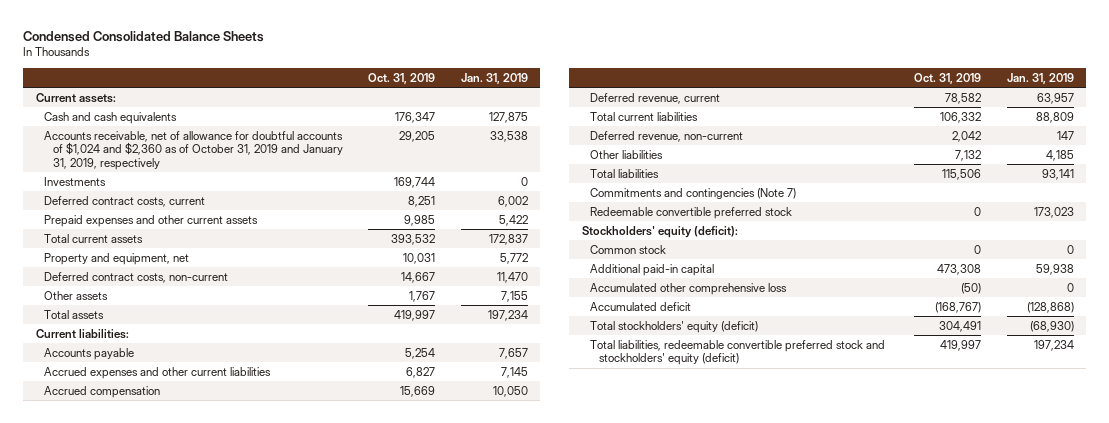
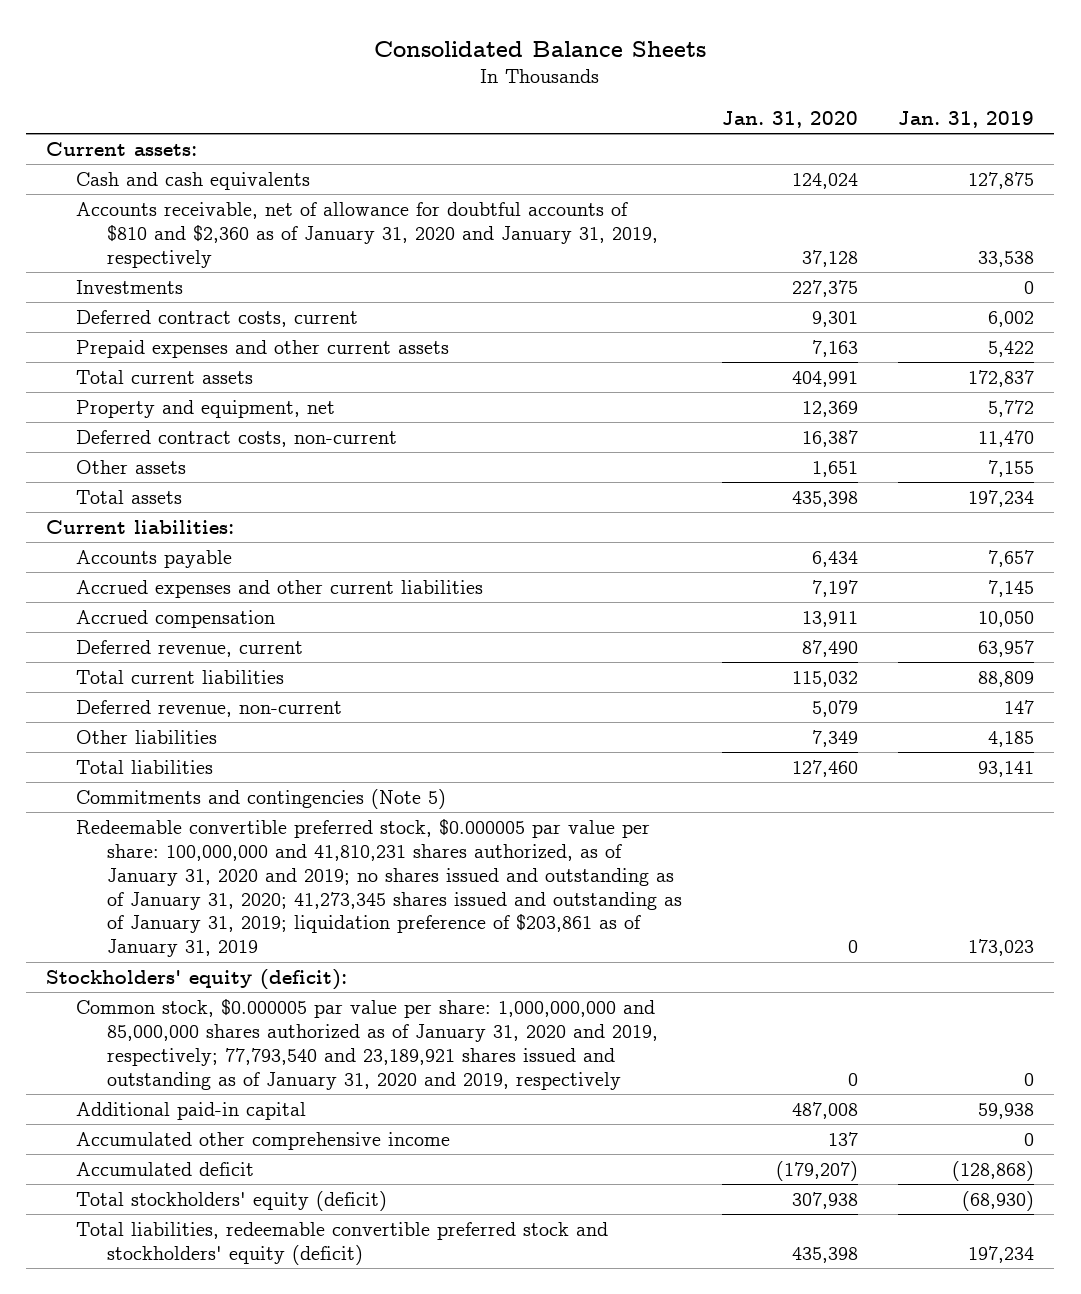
[23,30,265,42] Condensed Consolidated Balance Sheets -> [374,40,707,57] Consolidated Balance Sheets
[368,72,436,84] Oct. 31, 2019 -> none
none -> [721,110,858,128] Jan. 31, 2020
[44,130,344,170] Accounts receivable, net of allowance for doubtful accounts of $1,024 and $2,360 as of October 31, 2019 and January 31, 2019, respectively -> [76,201,658,268] Accounts receivable, net of allowance for doubtful accounts of $810 and $2,360 as of January 31, 2020 and January 31, 2019, respectively
[590,187,797,199] Commitments and contingencies (Note 7) -> [76,788,447,809] Commitments and contingencies (Note 5)
[590,206,793,219] Redeemable convertible preferred stock -> [76,818,682,958] Redeemable convertible preferred stock, $0.000005 par value per share: 100,000,000 and 41,810,231 shares authorized, as of January 31, 2020 and 2019; no shares issued and outstanding as of January 31, 2020; 41,273,345 shares issued and outstanding as of January 31, 2019; liquidation preference of $203,861 as of January 31, 2019
[590,244,667,254] Common stock -> [76,998,658,1090] Common stock, $0.000005 par value per share: 1,000,000,000 and 85,000,000 shares authorized as of January 31, 2020 and 2019, respectively; 77,793,540 and 23,189,921 shares issued and outstanding as of January 31, 2020 and 2019, respectively
[590,282,788,295] Accumulated other comprehensive loss -> [76,1131,451,1150] Accumulated other comprehensive income

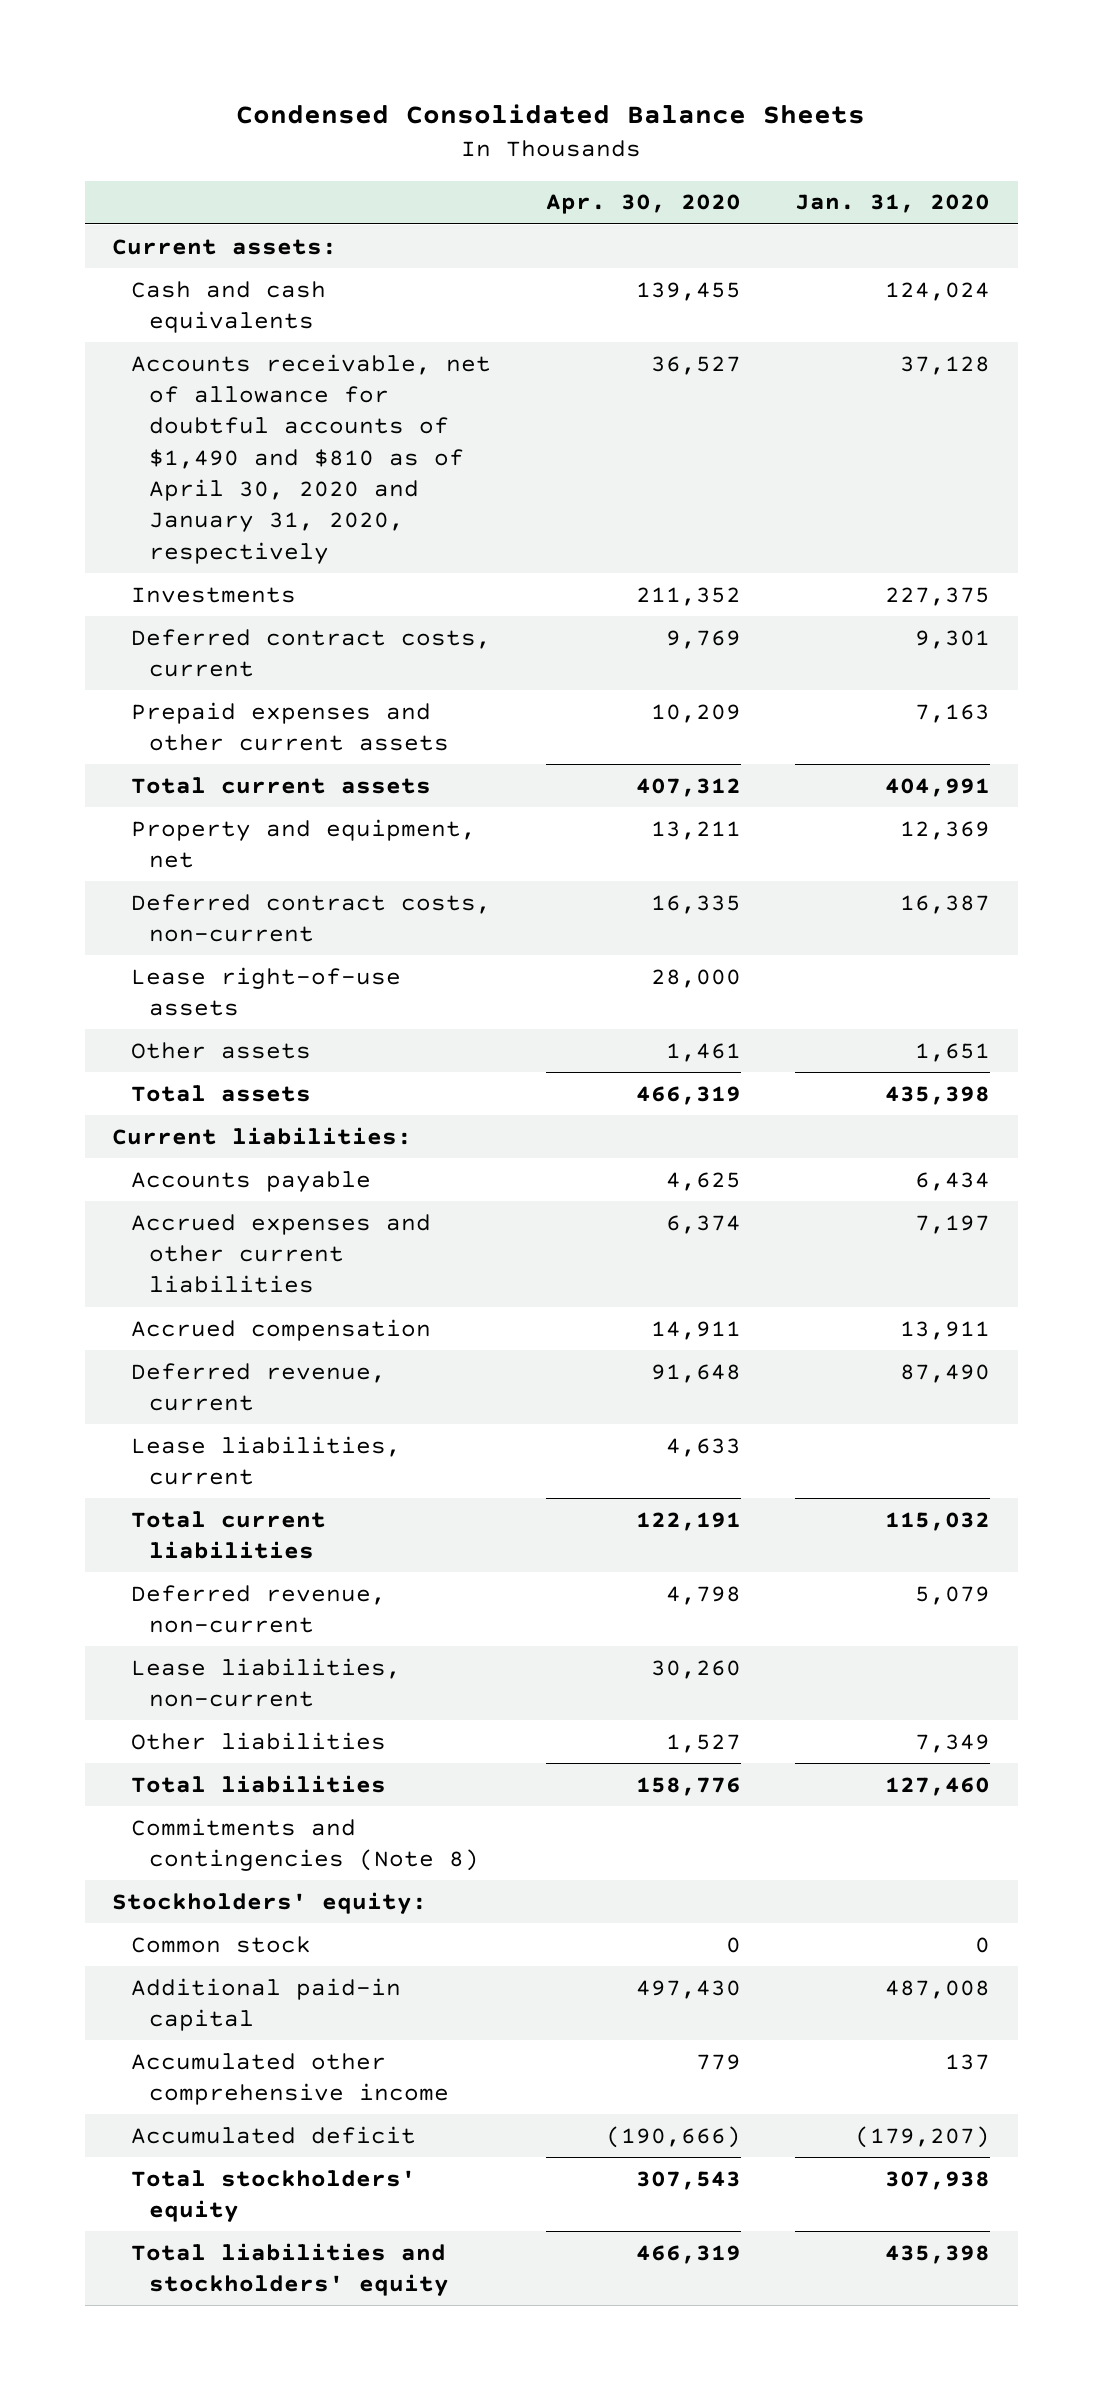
[374,40,707,57] Consolidated Balance Sheets -> [236,104,866,125] Condensed Consolidated Balance Sheets
[898,110,1035,128] Jan. 31, 2019 -> none
none -> [545,194,741,215] Apr. 30, 2020
[76,201,658,268] Accounts receivable, net of allowance for doubtful accounts of $810 and $2,360 as of January 31, 2020 and January 31, 2019, respectively -> [130,353,491,564] Accounts receivable, net of allowance for doubtful accounts of $1,490 and $810 as of April 30, 2020 and January 31, 2020, respectively
none -> [130,966,401,1017] Lease right-of-use assets
none -> [130,1435,401,1486] Lease liabilities, current
none -> [130,1657,401,1708] Lease liabilities, non-current
[76,818,682,958] Redeemable convertible preferred stock, $0.000005 par value per share: 100,000,000 and 41,810,231 shares authorized, as of January 31, 2020 and 2019; no shares issued and outstanding as of January 31, 2020; 41,273,345 shares issued and outstanding as of January 31, 2019; liquidation preference of $203,861 as of January 31, 2019 -> none
[76,788,447,809] Commitments and contingencies (Note 5) -> [130,1817,480,1872] Commitments and contingencies (Note 8)
[46,968,348,990] Stockholders' equity (deficit): -> [112,1891,428,1914] Stockholders' equity:
[76,998,658,1090] Common stock, $0.000005 par value per share: 1,000,000,000 and 85,000,000 shares authorized as of January 31, 2020 and 2019, respectively; 77,793,540 and 23,189,921 shares issued and outstanding as of January 31, 2020 and 2019, respectively -> [130,1935,311,1953] Common stock
[76,1190,388,1211] Total stockholders' equity (deficit) -> [130,2169,416,2223] Total stockholders' equity
[76,1221,609,1265] Total liabilities, redeemable convertible preferred stock and stockholders' equity (deficit) -> [130,2242,450,2297] Total liabilities and stockholders' equity

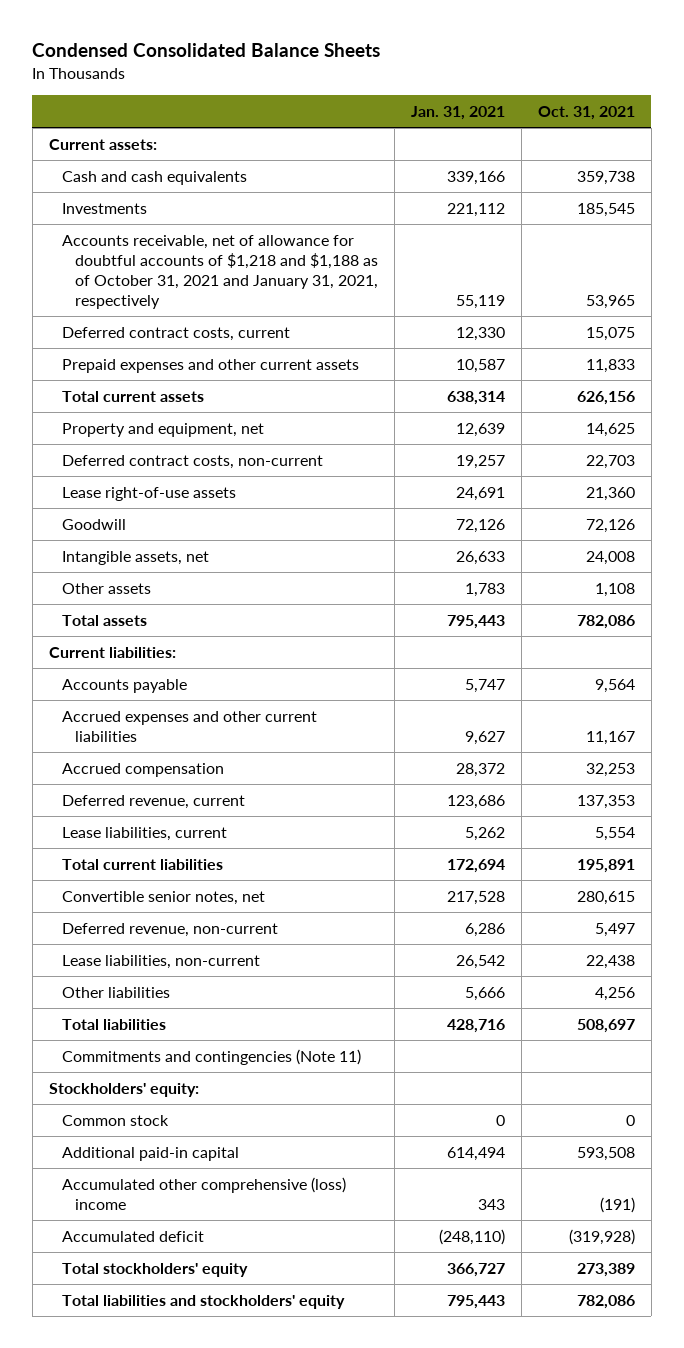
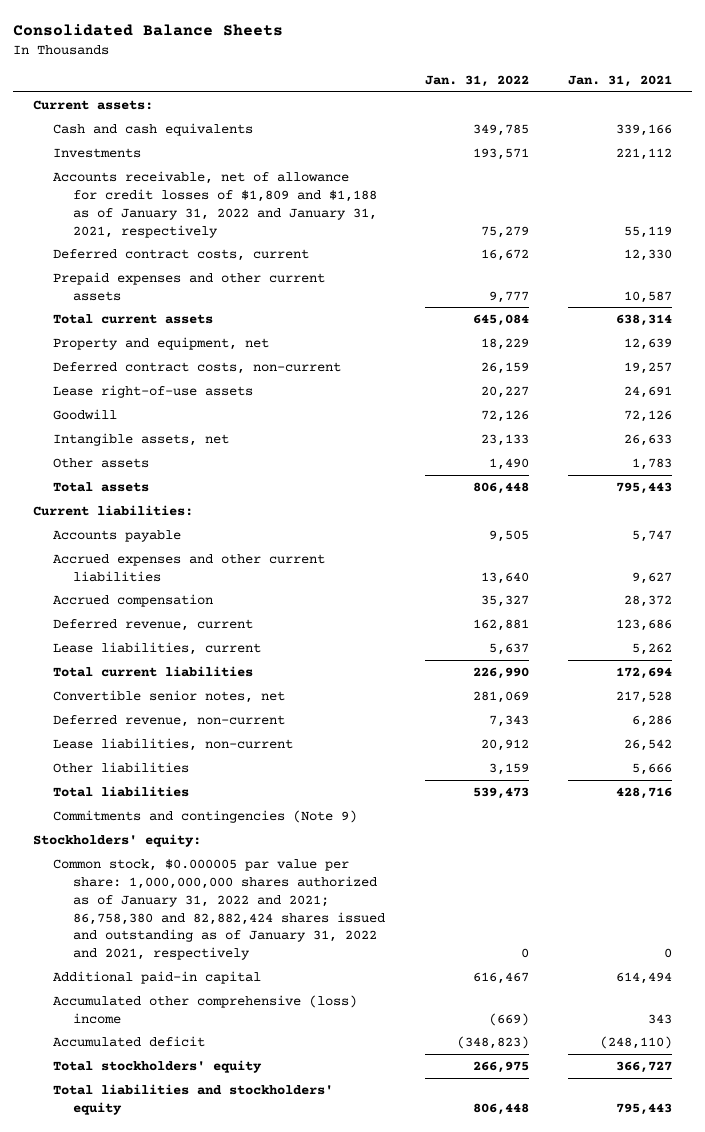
[32,43,381,58] Condensed Consolidated Balance Sheets -> [12,23,283,36] Consolidated Balance Sheets
[537,105,635,120] Oct. 31, 2021 -> none
none -> [424,75,529,88] Jan. 31, 2022
[61,234,379,309] Accounts receivable, net of allowance for doubtful accounts of $1,218 and $1,188 as of October 31, 2021 and January 31, 2021, respectively -> [52,170,377,238] Accounts receivable, net of allowance for credit losses of $1,809 and $1,188 as of January 31, 2022 and January 31, 2021, respectively
[61,1048,361,1065] Commitments and contingencies (Note 11) -> [52,809,357,823] Commitments and contingencies (Note 9)
[61,1114,169,1126] Common stock -> [52,858,385,961] Common stock, $0.000005 par value per share: 1,000,000,000 shares authorized as of January 31, 2022 and 2021; 86,758,380 and 82,882,424 shares issued and outstanding as of January 31, 2022 and 2021, respectively

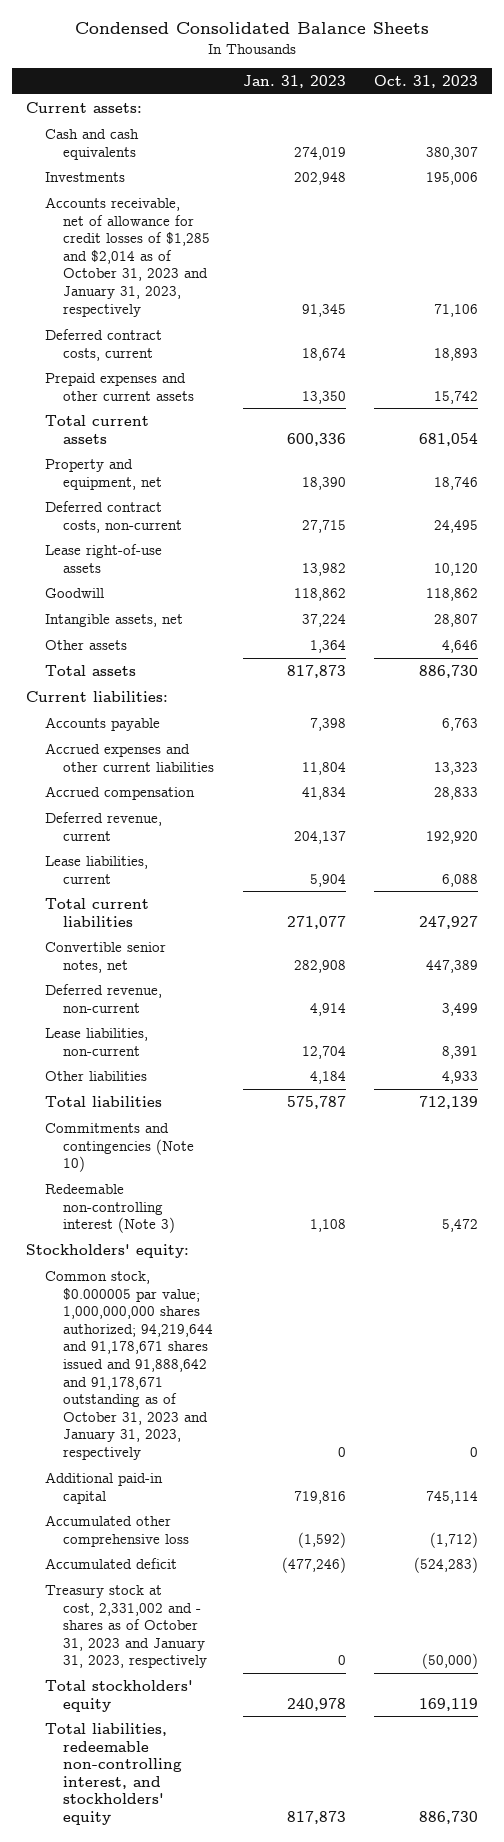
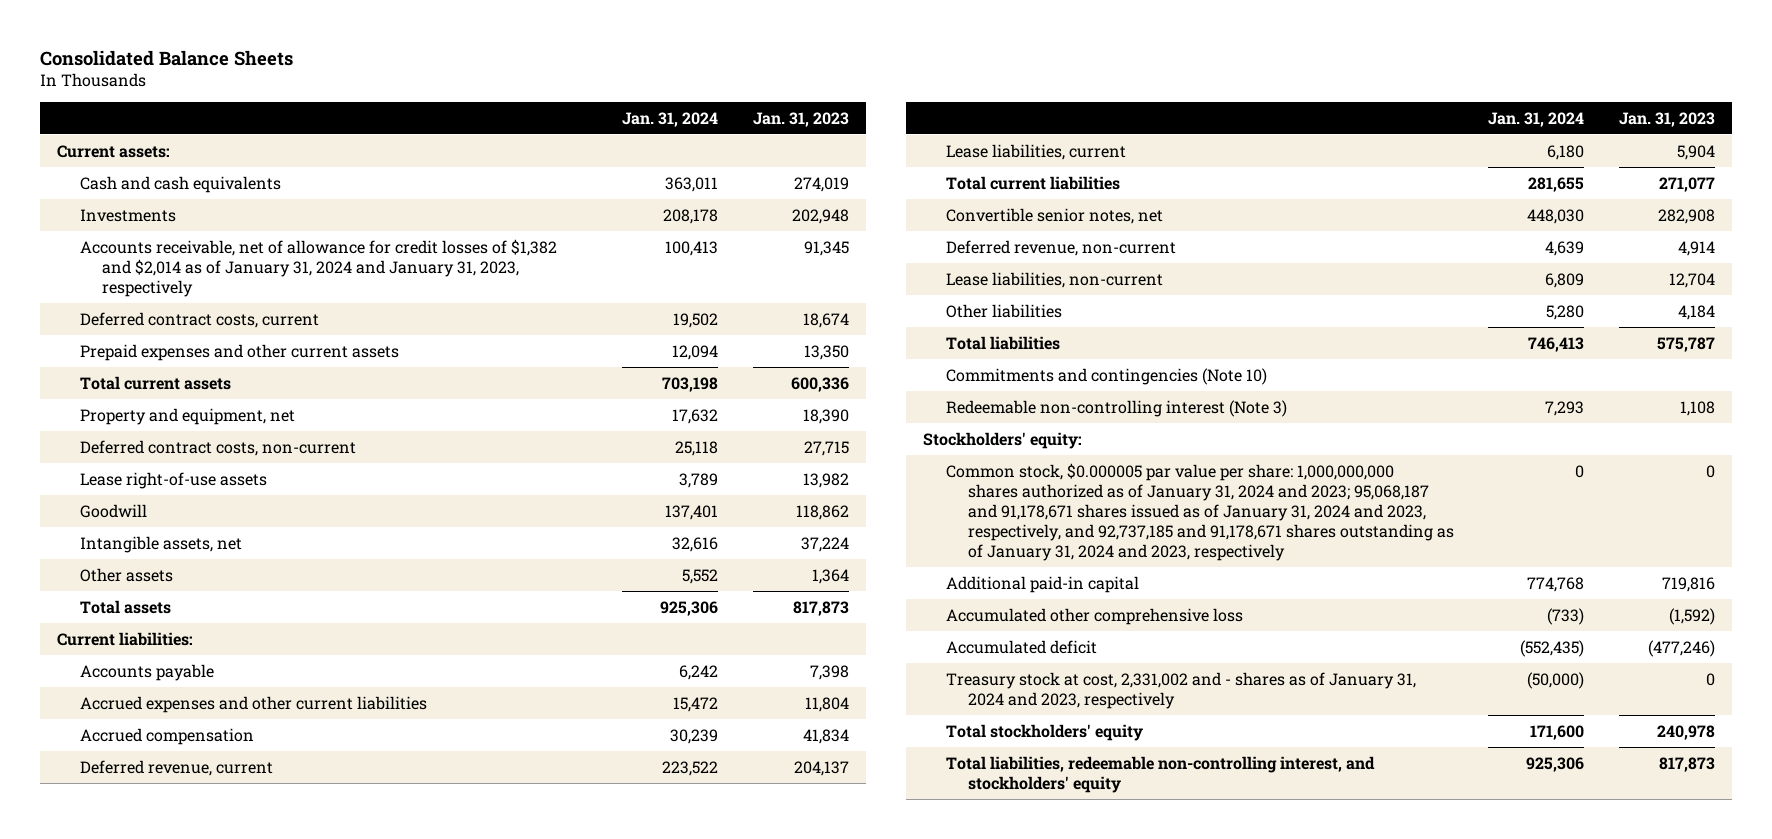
[74,22,429,35] Condensed Consolidated Balance Sheets -> [39,49,293,66] Consolidated Balance Sheets
[373,74,478,88] Oct. 31, 2023 -> none
none -> [622,111,719,127] Jan. 31, 2024
[44,196,211,317] Accounts receivable, net of allowance for credit losses of $1,285 and $2,014 as of October 31, 2023 and January 31, 2023, respectively -> [79,238,557,297] Accounts receivable, net of allowance for credit losses of $1,382 and $2,014 as of January 31, 2024 and January 31, 2023, respectively
[44,1270,214,1461] Common stock, $0.000005 par value; 1,000,000,000 shares authorized; 94,219,644 and 91,178,671 shares issued and 91,888,642 and 91,178,671 outstanding as of October 31, 2023 and January 31, 2023, respectively -> [945,462,1455,561] Common stock, $0.000005 par value per share: 1,000,000,000 shares authorized as of January 31, 2024 and 2023; 95,068,187 and 91,178,671 shares issued as of January 31, 2024 and 2023, respectively, and 92,737,185 and 91,178,671 shares outstanding as of January 31, 2024 and 2023, respectively
[44,1584,208,1669] Treasury stock at cost, 2,331,002 and - shares as of October 31, 2023 and January 31, 2023, respectively -> [945,671,1416,709] Treasury stock at cost, 2,331,002 and - shares as of January 31, 2024 and 2023, respectively

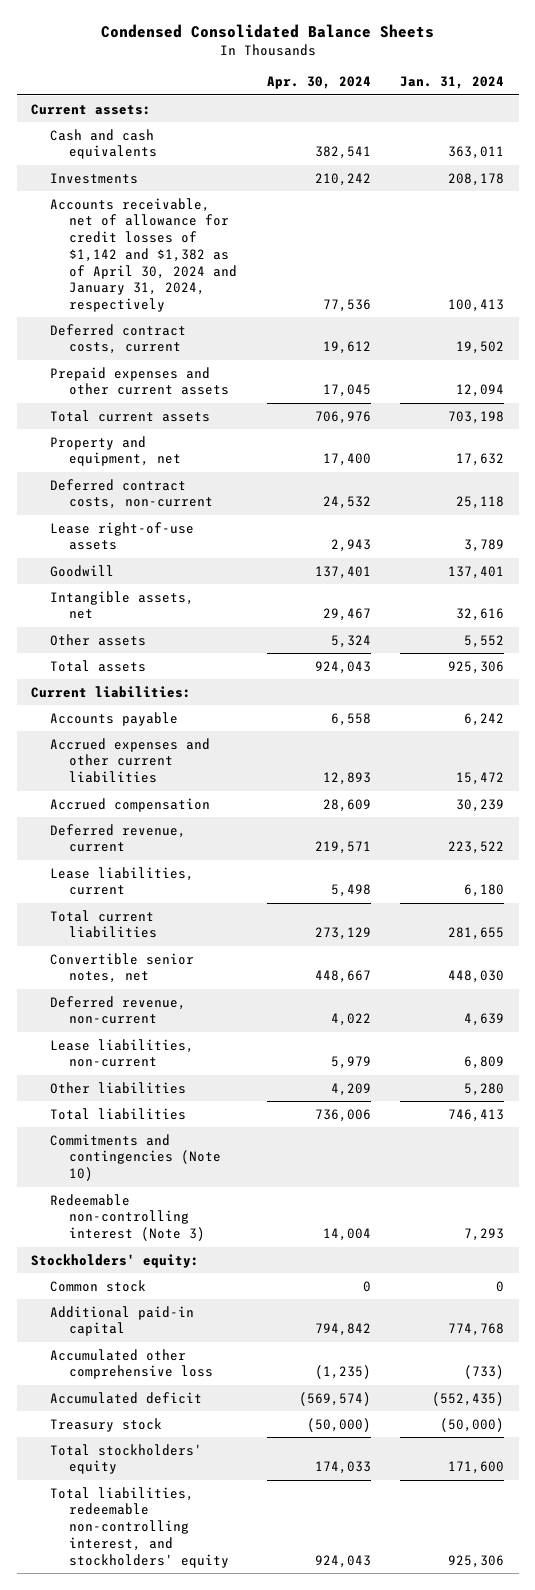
[39,49,293,66] Consolidated Balance Sheets -> [100,24,434,39] Condensed Consolidated Balance Sheets
[752,111,849,127] Jan. 31, 2023 -> none
none -> [266,76,371,90] Apr. 30, 2024
[79,238,557,297] Accounts receivable, net of allowance for credit losses of $1,382 and $2,014 as of January 31, 2024 and January 31, 2023, respectively -> [50,197,238,313] Accounts receivable, net of allowance for credit losses of $1,142 and $1,382 as of April 30, 2024 and January 31, 2024, respectively
[945,462,1455,561] Common stock, $0.000005 par value per share: 1,000,000,000 shares authorized as of January 31, 2024 and 2023; 95,068,187 and 91,178,671 shares issued as of January 31, 2024 and 2023, respectively, and 92,737,185 and 91,178,671 shares outstanding as of January 31, 2024 and 2023, respectively -> none
none -> [50,1279,147,1292] Common stock
[945,671,1416,709] Treasury stock at cost, 2,331,002 and - shares as of January 31, 2024 and 2023, respectively -> none
none -> [50,1417,163,1432] Treasury stock

